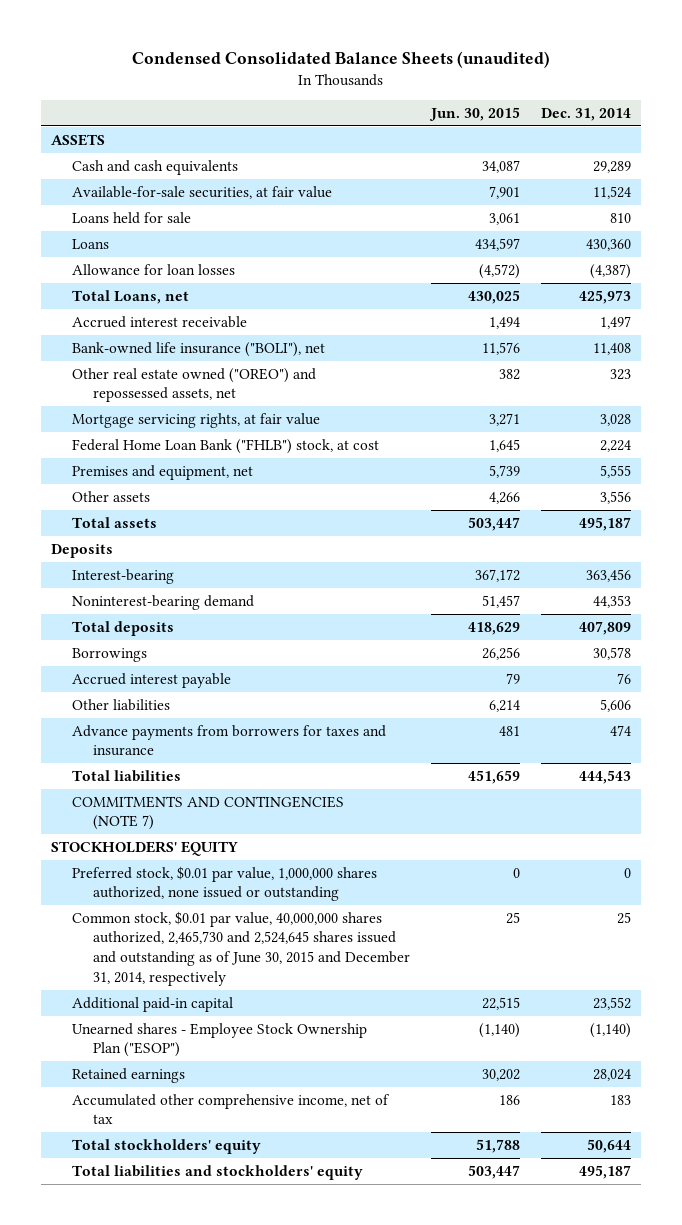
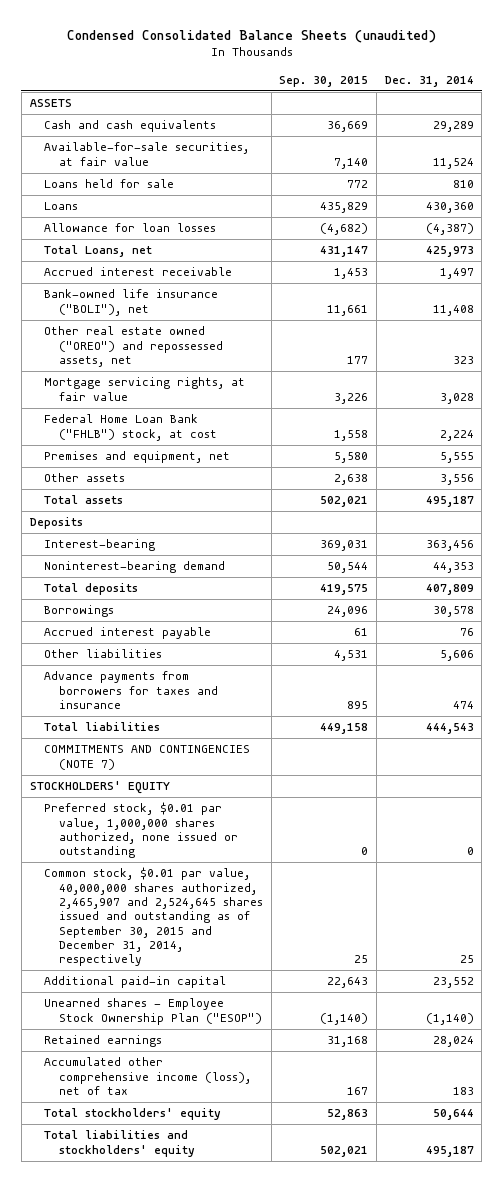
[429,107,521,122] Jun. 30, 2015 -> none
none -> [279,75,369,87] Sep. 30, 2015
[72,910,411,986] Common stock, $0.01 par value, 40,000,000 shares authorized, 2,465,730 and 2,524,645 shares issued and outstanding as of June 30, 2015 and December 31, 2014, respectively -> [44,867,264,967] Common stock, $0.01 par value, 40,000,000 shares authorized, 2,465,907 and 2,524,645 shares issued and outstanding as of September 30, 2015 and December 31, 2014, respectively
[72,1093,391,1125] Accumulated other comprehensive income, net of tax -> [44,1057,252,1096] Accumulated other comprehensive income (loss), net of tax

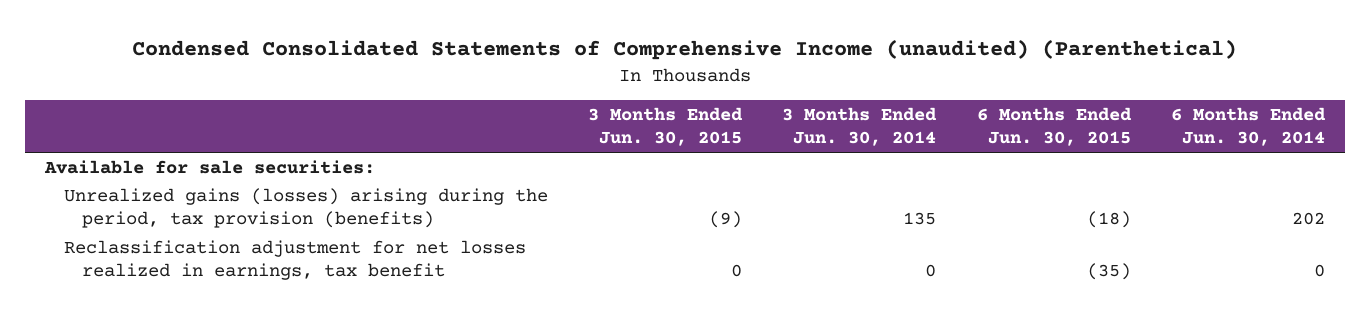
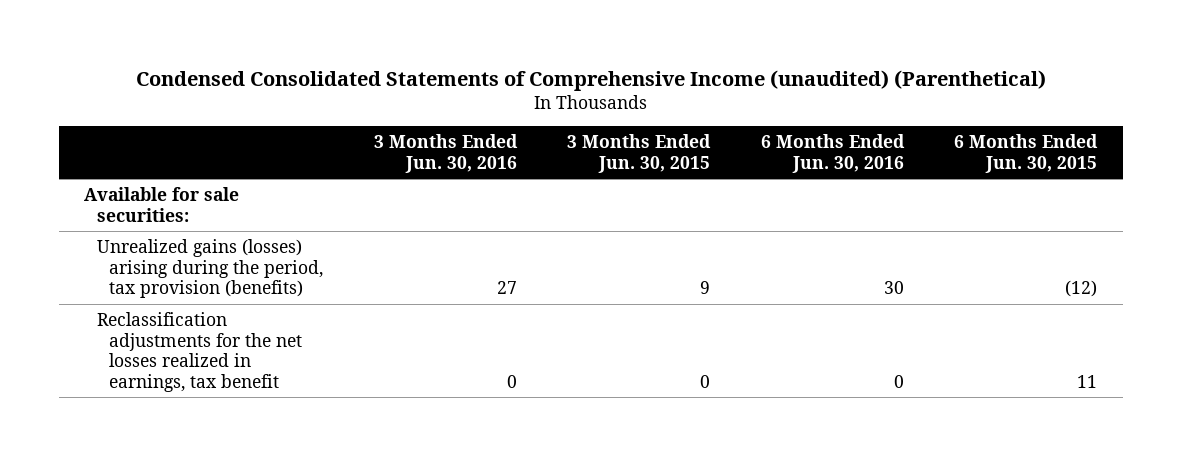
[782,106,938,147] 3 Months Ended Jun. 30, 2014 -> none
[1171,106,1327,147] 6 Months Ended Jun. 30, 2014 -> none
none -> [373,133,518,173] 3 Months Ended Jun. 30, 2016
none -> [760,133,905,173] 6 Months Ended Jun. 30, 2016
[708,211,742,229] (9) -> [700,281,711,295] 9
[1086,211,1131,229] (18) -> [1065,280,1098,298] (12)
[63,239,526,281] Reclassification adjustment for net losses realized in earnings, tax benefit -> [96,311,303,393] Reclassification adjustments for the net losses realized in earnings, tax benefit
[1086,263,1131,281] (35) -> [1077,375,1098,389] 11

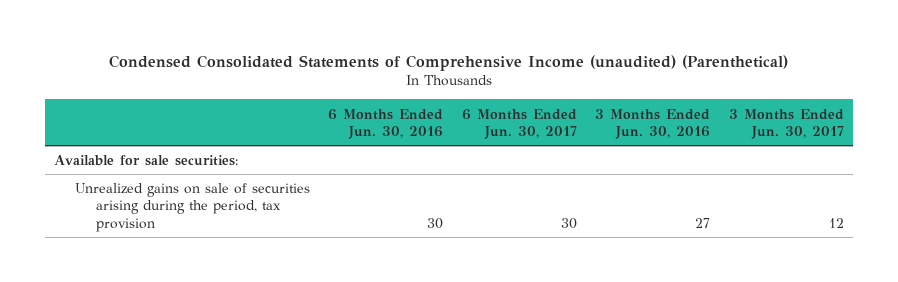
[567,133,712,173] 3 Months Ended Jun. 30, 2015 -> none
[954,133,1099,173] 6 Months Ended Jun. 30, 2015 -> none
none -> [461,108,577,139] 6 Months Ended Jun. 30, 2017
none -> [728,108,844,139] 3 Months Ended Jun. 30, 2017
[96,311,303,393] Reclassification adjustments for the net losses realized in earnings, tax benefit -> none
[96,238,324,299] Unrealized gains (losses) arising during the period, tax provision (benefits) -> [74,183,310,232] Unrealized gains on sale of securities arising during the period, tax provision

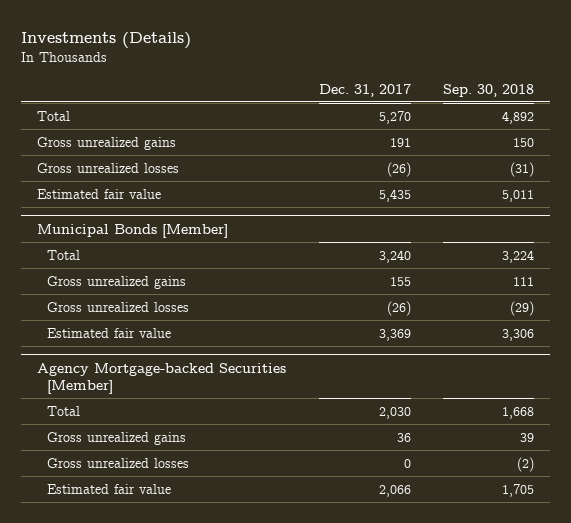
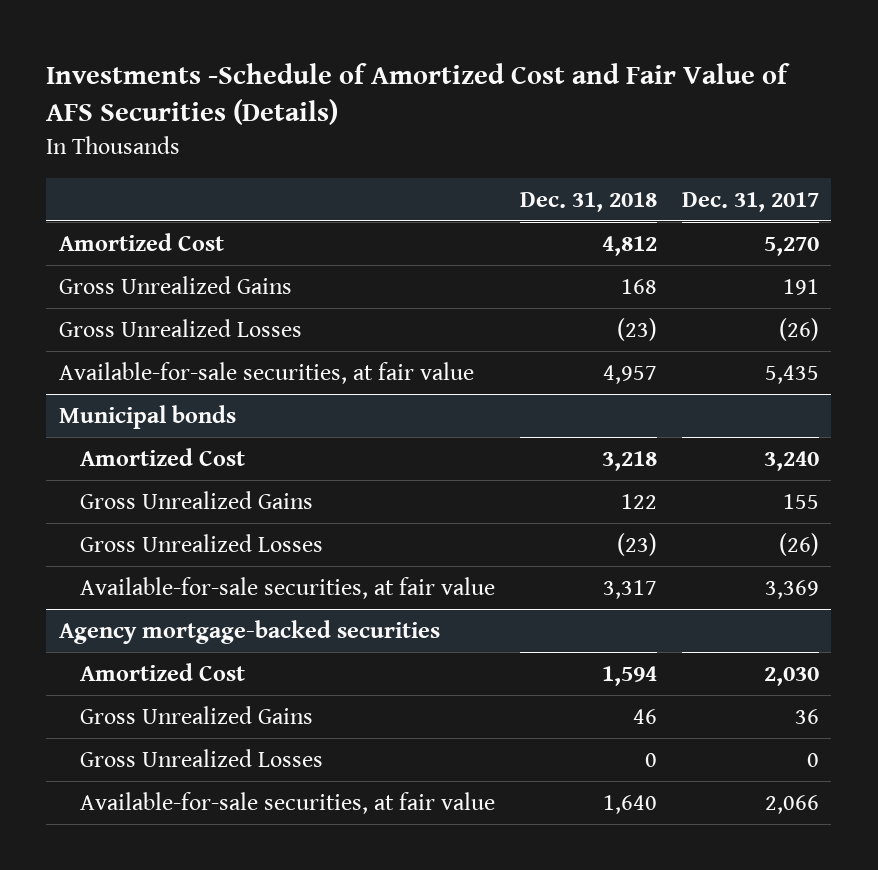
[21,31,192,49] Investments (Details) -> [46,62,791,126] Investments -Schedule of Amortized Cost and Fair Value of AFS Securities (Details)
[442,83,534,97] Sep. 30, 2018 -> none
none -> [519,191,657,212] Dec. 31, 2018
[37,110,71,121] Total -> [58,232,224,251] Amortized Cost
[37,136,177,150] Gross unrealized gains -> [58,275,292,294] Gross Unrealized Gains
[37,162,180,173] Gross unrealized losses -> [58,318,302,337] Gross Unrealized Losses
[37,188,162,199] Estimated fair value -> [58,361,474,384] Available-for-sale securities, at fair value
[37,223,229,238] Municipal Bonds [Member] -> [58,404,236,429] Municipal bonds
[47,249,81,260] Total -> [79,447,245,466] Amortized Cost
[47,275,187,289] Gross unrealized gains -> [79,490,313,509] Gross Unrealized Gains
[47,301,190,312] Gross unrealized losses -> [79,533,323,552] Gross Unrealized Losses
[47,327,172,338] Estimated fair value -> [79,576,495,599] Available-for-sale securities, at fair value
[37,362,287,395] Agency Mortgage-backed Securities [Member] -> [58,619,440,644] Agency mortgage-backed securities
[47,405,81,416] Total -> [79,662,245,681] Amortized Cost
[47,431,187,445] Gross unrealized gains -> [79,705,313,724] Gross Unrealized Gains
[47,457,190,468] Gross unrealized losses -> [79,748,323,767] Gross Unrealized Losses
[47,483,172,494] Estimated fair value -> [79,791,495,814] Available-for-sale securities, at fair value

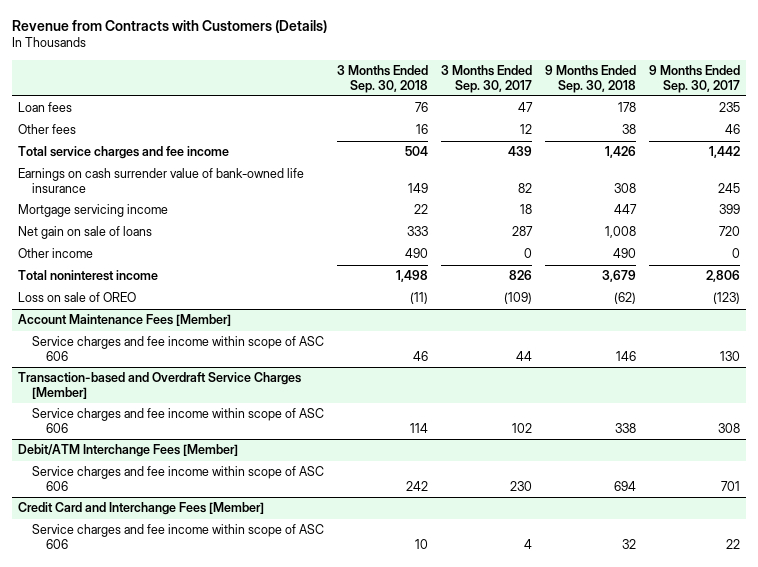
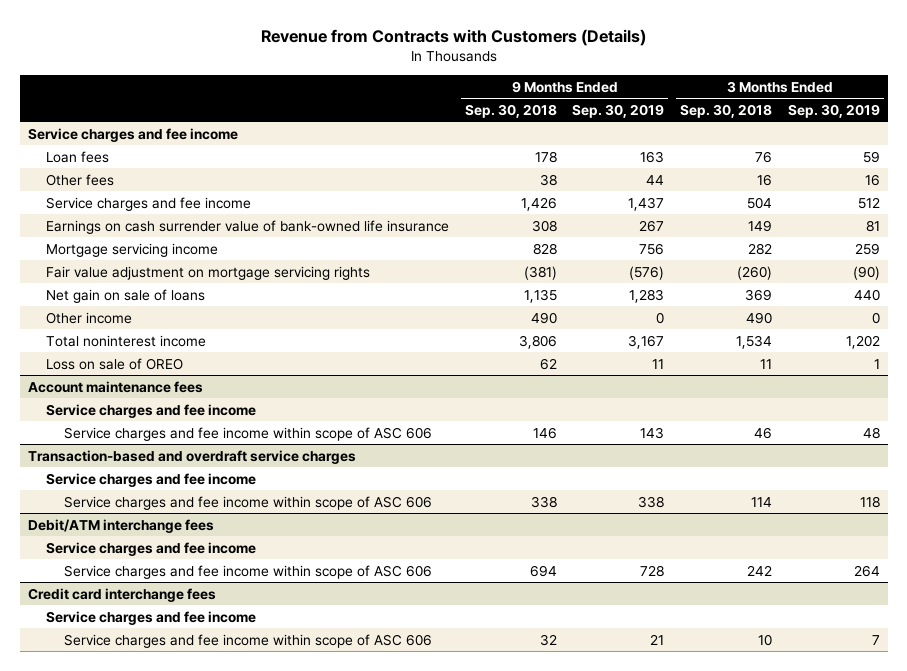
[440,65,532,93] 3 Months Ended Sep. 30, 2017 -> none
[648,65,740,93] 9 Months Ended Sep. 30, 2017 -> none
none -> [572,103,665,118] Sep. 30, 2019
none -> [787,103,880,118] Sep. 30, 2019
none -> [27,127,238,142] Service charges and fee income
[18,146,230,160] Total service charges and fee income -> [46,196,252,211] Service charges and fee income
[413,204,428,215] 22 -> [748,242,773,255] 282
[613,204,637,215] 447 -> [532,242,557,255] 828
none -> [46,265,371,280] Fair value adjustment on mortgage servicing rights
[406,226,428,237] 333 -> [745,288,773,301] 369
[604,226,636,239] 1,008 -> [523,288,557,303] 1,135
[395,270,428,283] 1,498 -> [736,334,773,349] 1,534
[601,270,636,283] 3,679 -> [518,334,557,349] 3,806
[409,292,428,305] (11) -> [760,358,773,369] 11
[613,292,636,305] (62) -> [539,357,557,370] 62
[18,314,232,327] Account Maintenance Fees [Member] -> [27,380,203,393] Account maintenance fees
none -> [46,403,257,418] Service charges and fee income
[18,372,302,399] Transaction-based and Overdraft Service Charges [Member] -> [27,449,356,464] Transaction-based and overdraft service charges
none -> [46,472,257,487] Service charges and fee income
[18,444,239,458] Debit/ATM Interchange Fees [Member] -> [27,518,214,533] Debit/ATM interchange fees
none -> [46,541,257,556] Service charges and fee income
[18,502,265,516] Credit Card and Interchange Fees [Member] -> [27,587,216,602] Credit card interchange fees
none -> [46,610,257,625] Service charges and fee income

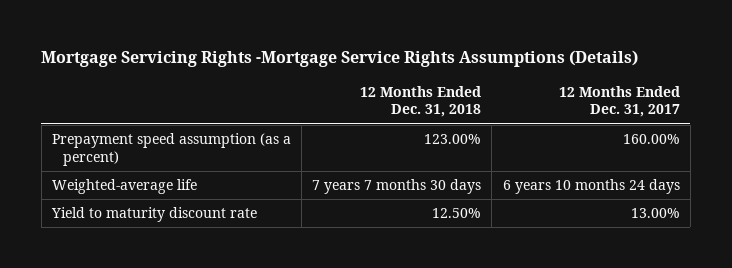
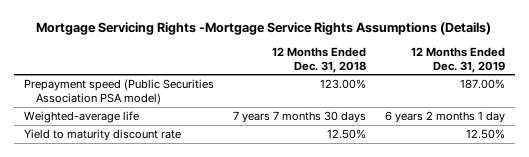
[558,85,680,118] 12 Months Ended Dec. 31, 2017 -> none
none -> [411,46,506,73] 12 Months Ended Dec. 31, 2019
[51,133,291,167] Prepayment speed assumption (as a percent) -> [23,79,214,105] Prepayment speed (Public Securities Association PSA model)

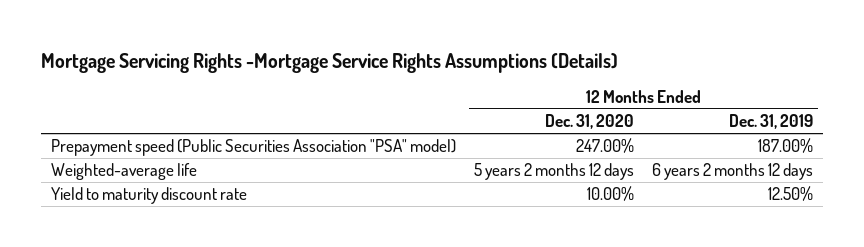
[271,46,366,73] 12 Months Ended Dec. 31, 2018 -> none
none -> [544,114,634,130] Dec. 31, 2020
[23,79,214,105] Prepayment speed (Public Securities Association PSA model) -> [50,139,456,157] Prepayment speed (Public Securities Association "PSA" model)
[385,111,506,124] 6 years 2 months 1 day -> [652,163,814,181] 6 years 2 months 12 days

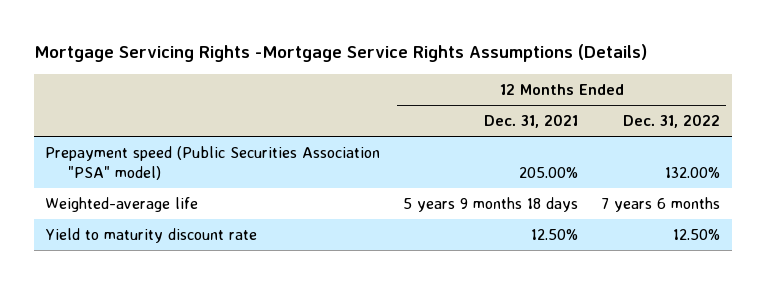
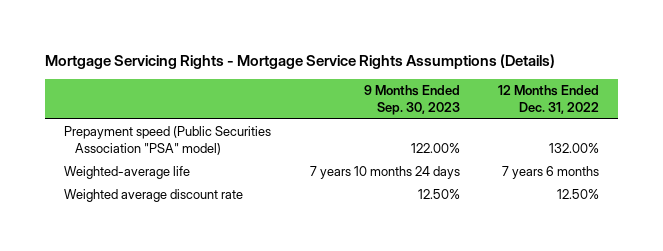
[33,44,647,63] Mortgage Servicing Rights -Mortgage Service Rights Assumptions (Details) -> [45,53,556,69] Mortgage Servicing Rights - Mortgage Service Rights Assumptions (Details)
[484,113,579,128] Dec. 31, 2021 -> none
none -> [363,85,460,115] 9 Months Ended Sep. 30, 2023
[45,227,258,243] Yield to maturity discount rate -> [64,189,244,203] Weighted average discount rate

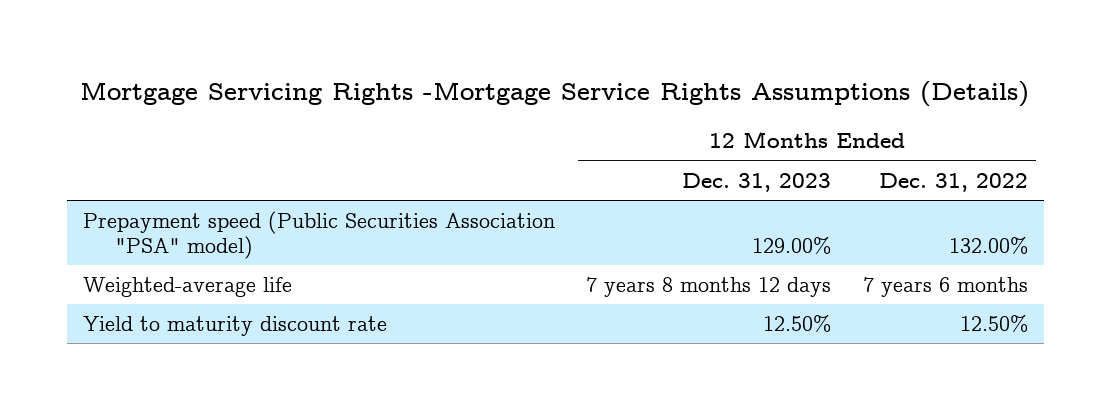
[45,53,556,69] Mortgage Servicing Rights - Mortgage Service Rights Assumptions (Details) -> [80,80,1030,107] Mortgage Servicing Rights -Mortgage Service Rights Assumptions (Details)
[363,85,460,115] 9 Months Ended Sep. 30, 2023 -> none
none -> [682,172,832,192] Dec. 31, 2023
[64,189,244,203] Weighted average discount rate -> [82,316,387,337] Yield to maturity discount rate

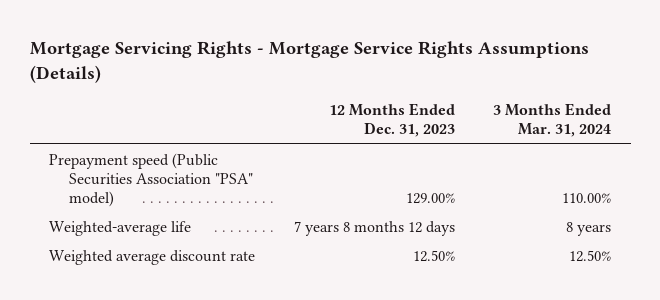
[80,80,1030,107] Mortgage Servicing Rights -Mortgage Service Rights Assumptions (Details) -> [29,41,589,84] Mortgage Servicing Rights - Mortgage Service Rights Assumptions (Details)
[878,172,1028,192] Dec. 31, 2022 -> none
none -> [493,103,612,138] 3 Months Ended Mar. 31, 2024
[82,316,387,337] Yield to maturity discount rate -> [48,249,255,265] Weighted average discount rate

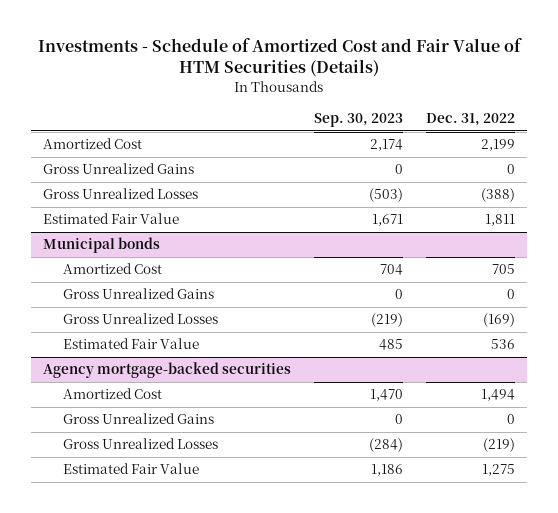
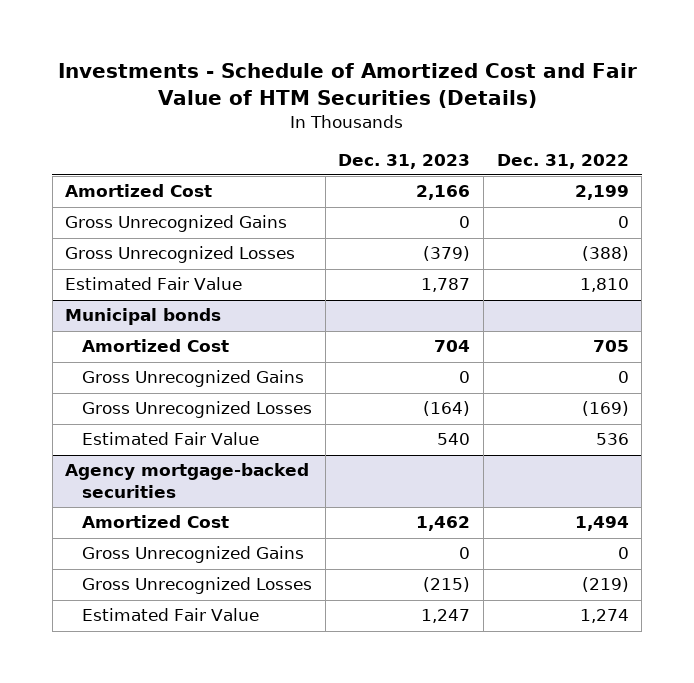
[314,113,404,128] Sep. 30, 2023 -> none
none -> [338,153,471,169] Dec. 31, 2023
[42,163,194,175] Gross Unrealized Gains -> [65,215,288,233] Gross Unrecognized Gains
[42,188,198,200] Gross Unrealized Losses -> [65,246,296,264] Gross Unrecognized Losses
[485,214,516,227] 1,811 -> [579,278,629,293] 1,810
[62,288,214,300] Gross Unrealized Gains -> [82,370,305,388] Gross Unrecognized Gains
[62,313,218,325] Gross Unrealized Losses -> [82,401,313,419] Gross Unrecognized Losses
[62,413,214,425] Gross Unrealized Gains -> [82,546,305,564] Gross Unrecognized Gains
[62,438,218,450] Gross Unrealized Losses -> [82,577,313,595] Gross Unrecognized Losses
[482,464,516,477] 1,275 -> [579,609,629,624] 1,274

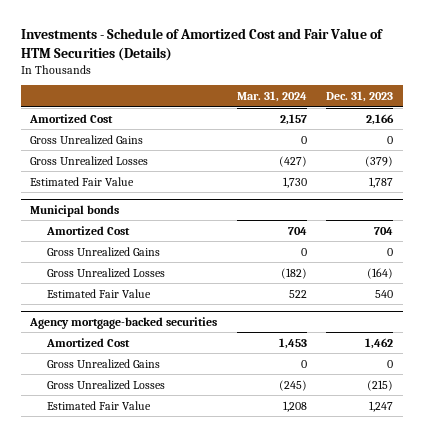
[496,153,629,169] Dec. 31, 2022 -> none
none -> [236,91,307,103] Mar. 31, 2024
[65,215,288,233] Gross Unrecognized Gains -> [30,134,144,145] Gross Unrealized Gains
[65,246,296,264] Gross Unrecognized Losses -> [30,155,149,166] Gross Unrealized Losses
[82,370,305,388] Gross Unrecognized Gains -> [47,246,161,257] Gross Unrealized Gains
[82,401,313,419] Gross Unrecognized Losses -> [47,267,166,278] Gross Unrealized Losses
[82,546,305,564] Gross Unrecognized Gains -> [47,358,161,369] Gross Unrealized Gains
[82,577,313,595] Gross Unrecognized Losses -> [47,379,166,390] Gross Unrealized Losses

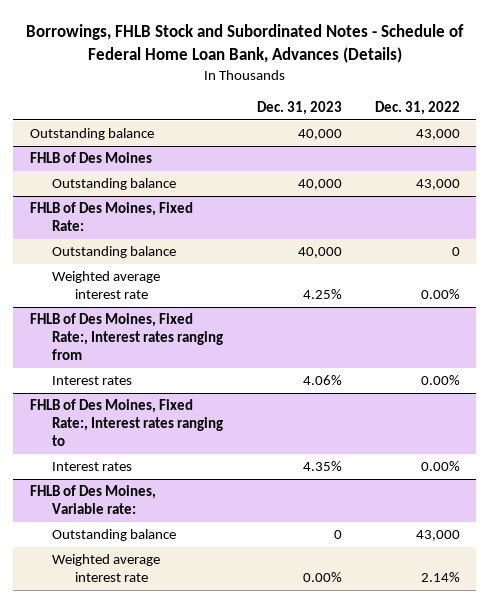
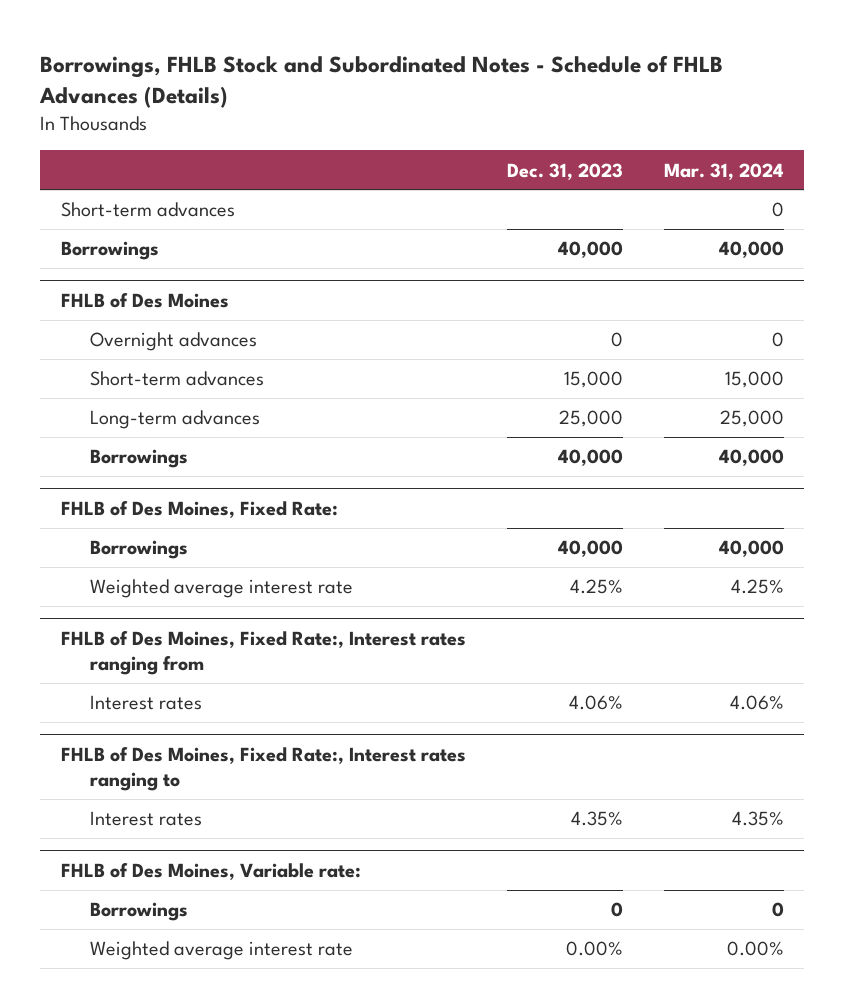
[25,23,464,63] Borrowings, FHLB Stock and Subordinated Notes - Schedule of Federal Home Loan Bank, Advances (Details) -> [39,54,724,108] Borrowings, FHLB Stock and Subordinated Notes - Schedule of FHLB Advances (Details)
[374,100,460,115] Dec. 31, 2022 -> none
none -> [663,162,784,180] Mar. 31, 2024
none -> [60,202,235,218] Short-term advances
[30,128,155,141] Outstanding balance -> [60,241,159,261] Borrowings
none -> [90,332,258,352] Overnight advances
none -> [90,371,265,387] Short-term advances
none -> [90,410,261,430] Long-term advances
[52,178,177,191] Outstanding balance -> [90,449,189,469] Borrowings
[52,246,177,259] Outstanding balance -> [90,540,189,560] Borrowings
[52,529,177,542] Outstanding balance -> [90,902,189,922] Borrowings

